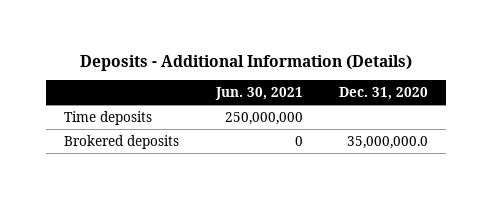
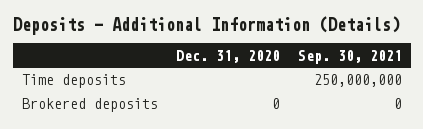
[214,86,303,100] Jun. 30, 2021 -> none
none -> [297,49,402,64] Sep. 30, 2021
[347,135,429,149] 35,000,000.0 -> [271,98,280,110] 0

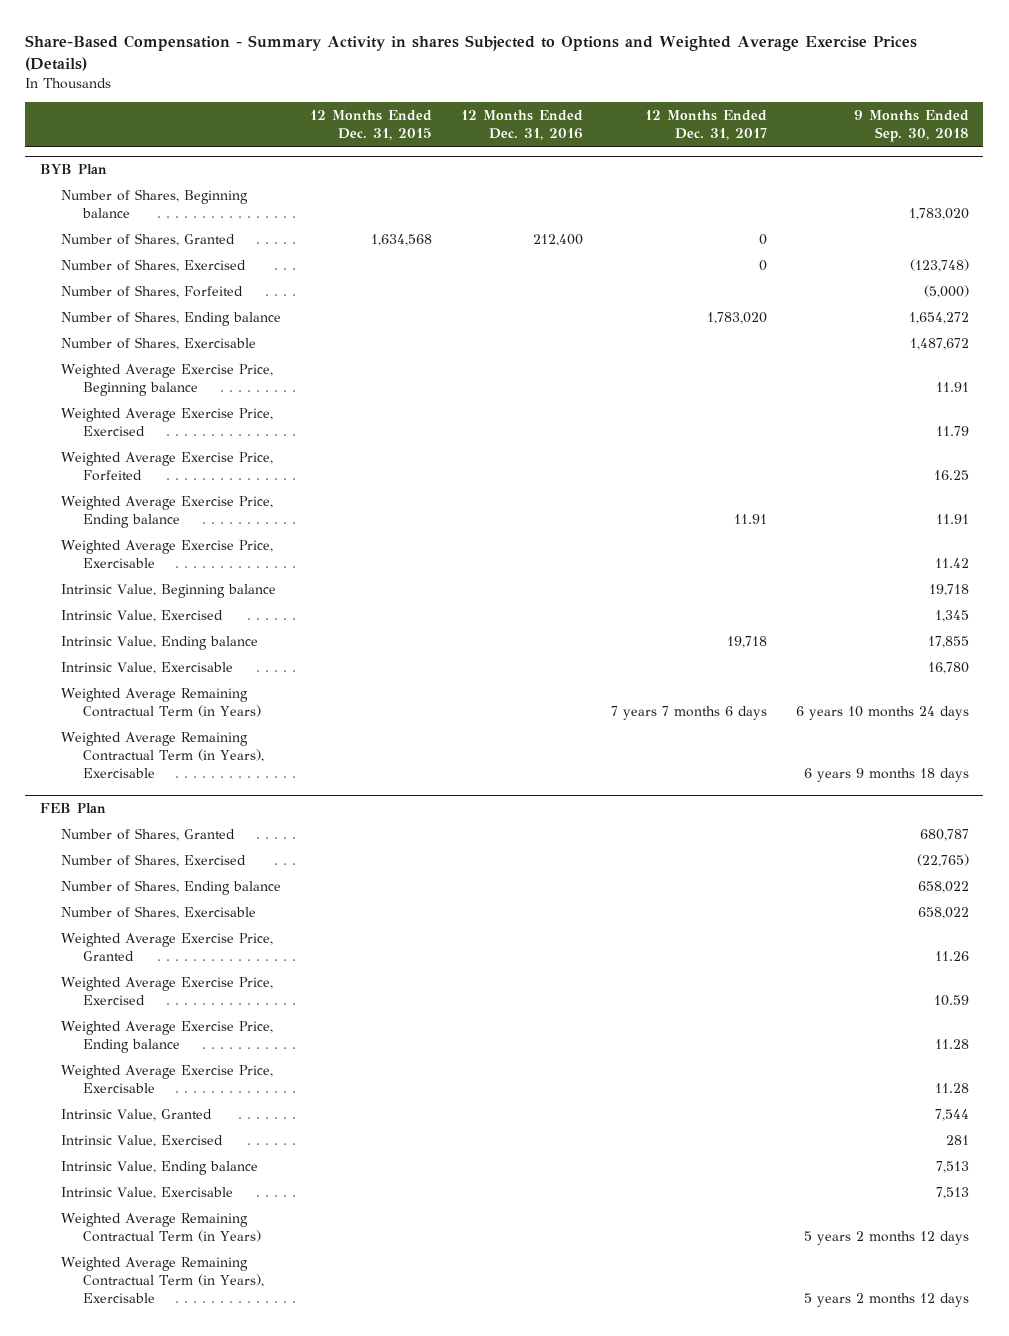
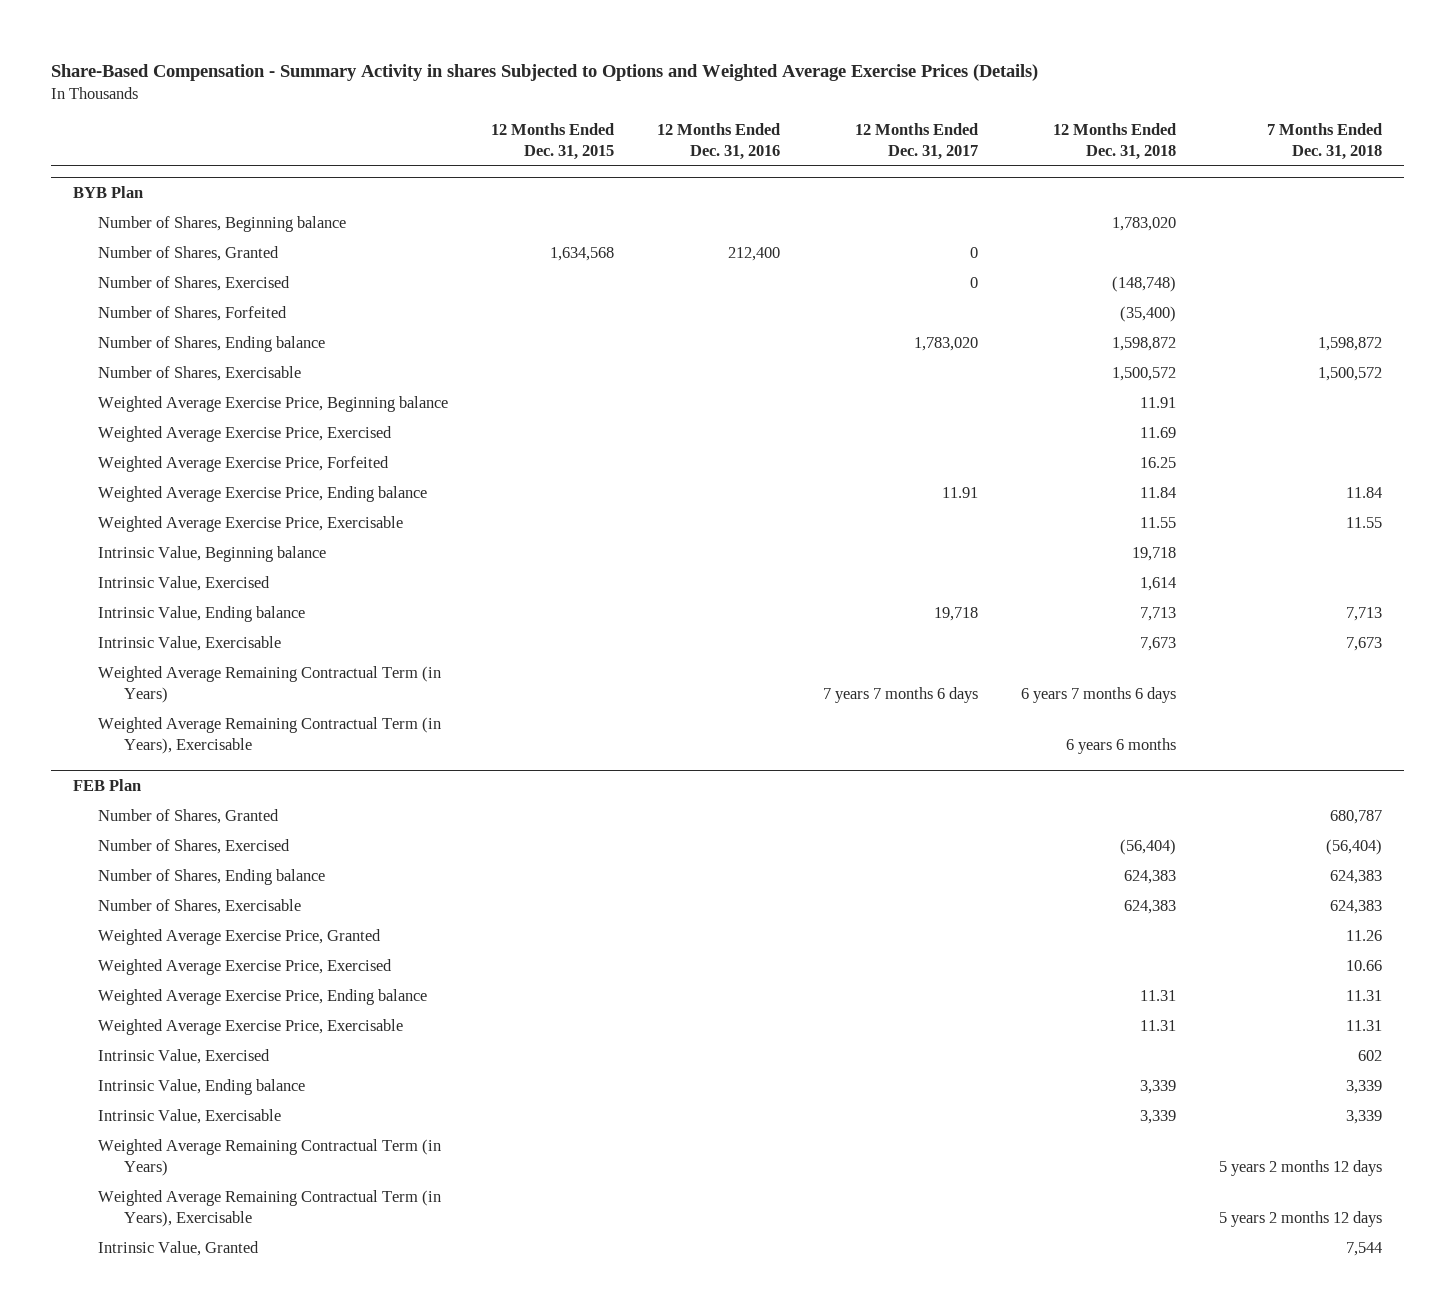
[854,109,970,143] 9 Months Ended Sep. 30, 2018 -> none
none -> [1053,123,1177,161] 12 Months Ended Dec. 31, 2018
none -> [1267,123,1383,161] 7 Months Ended Dec. 31, 2018
[61,1108,213,1121] Intrinsic Value, Granted -> [98,1241,260,1257] Intrinsic Value, Granted

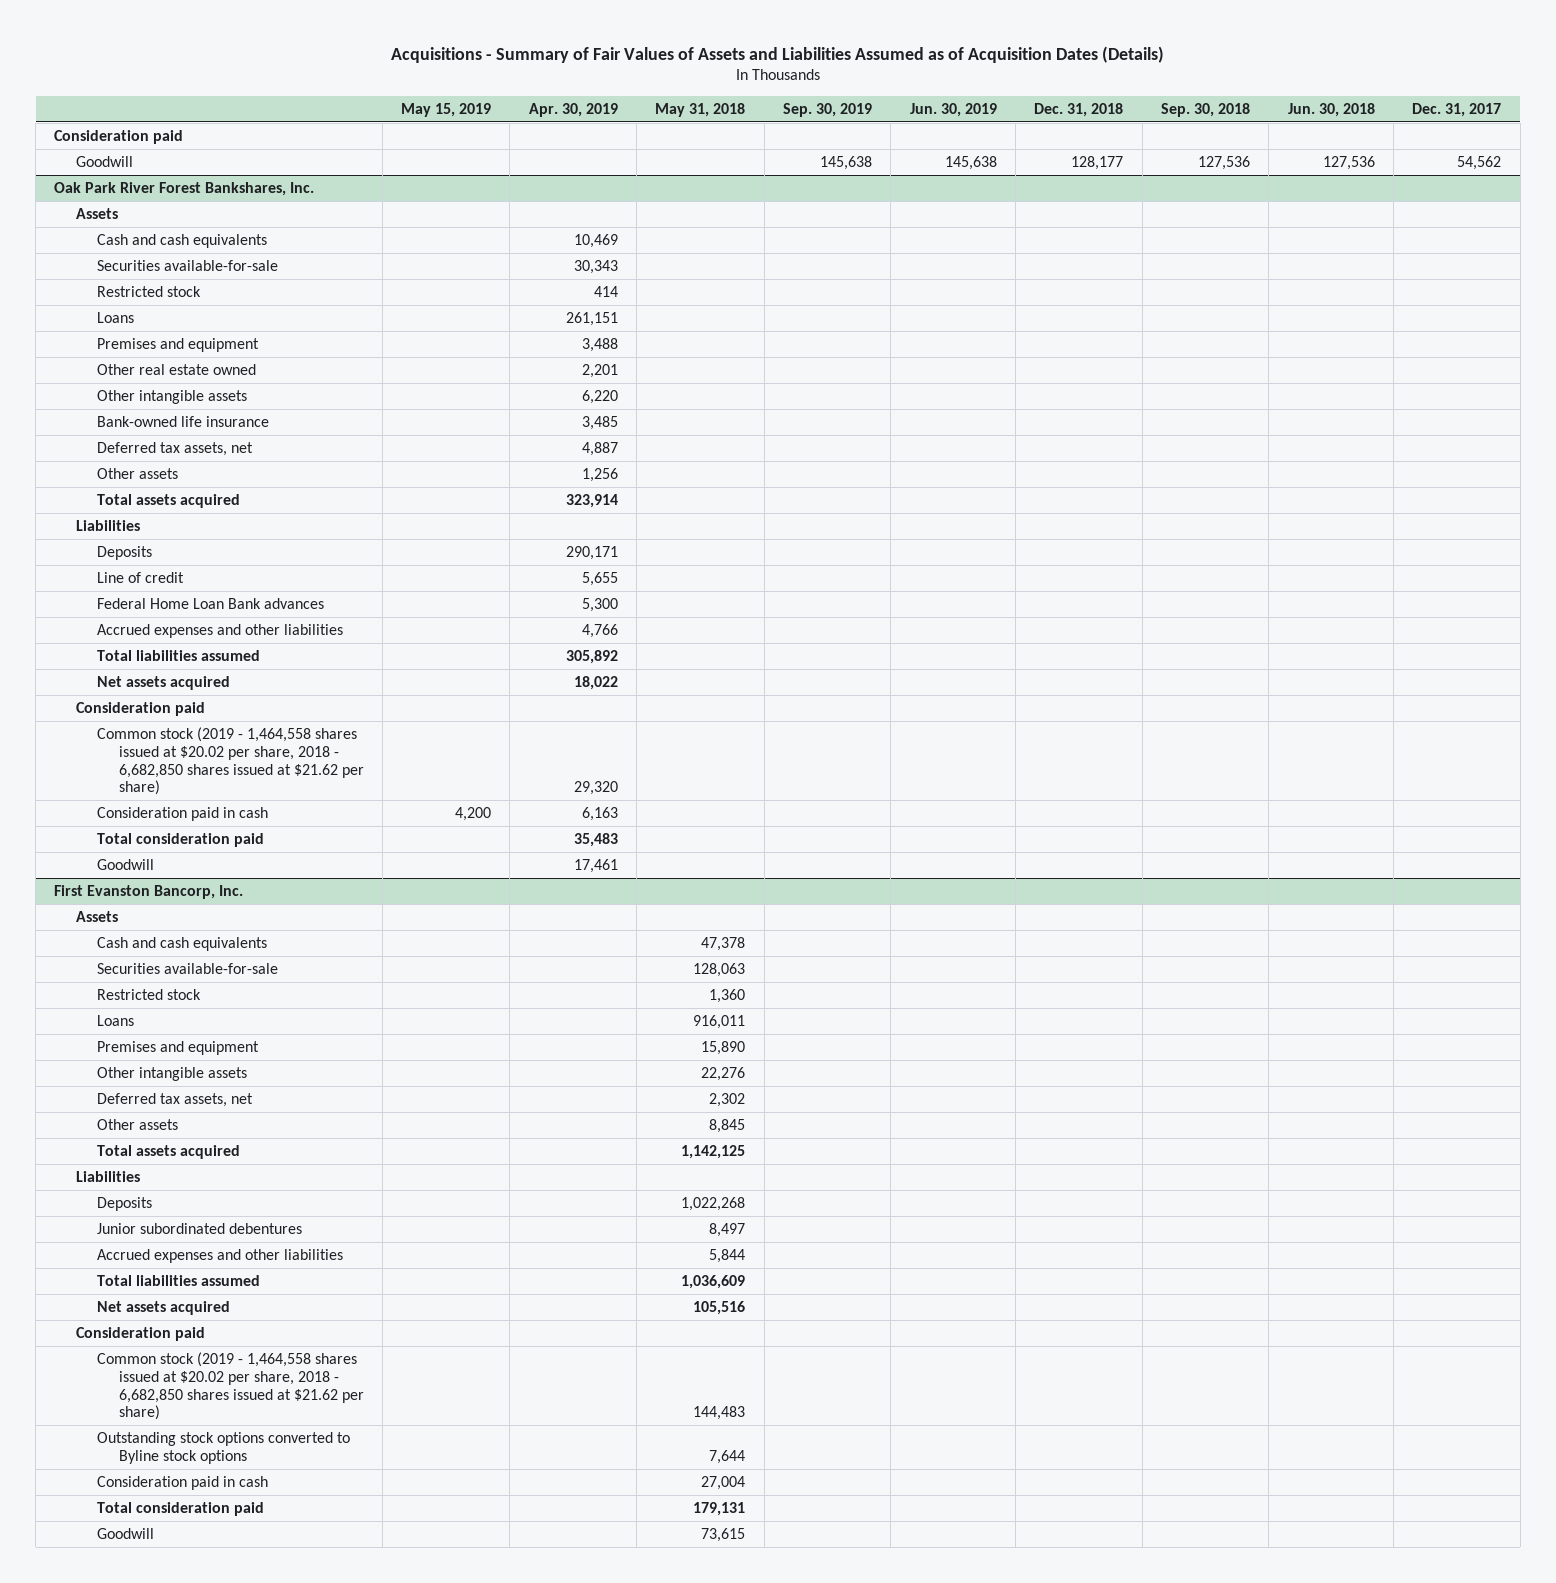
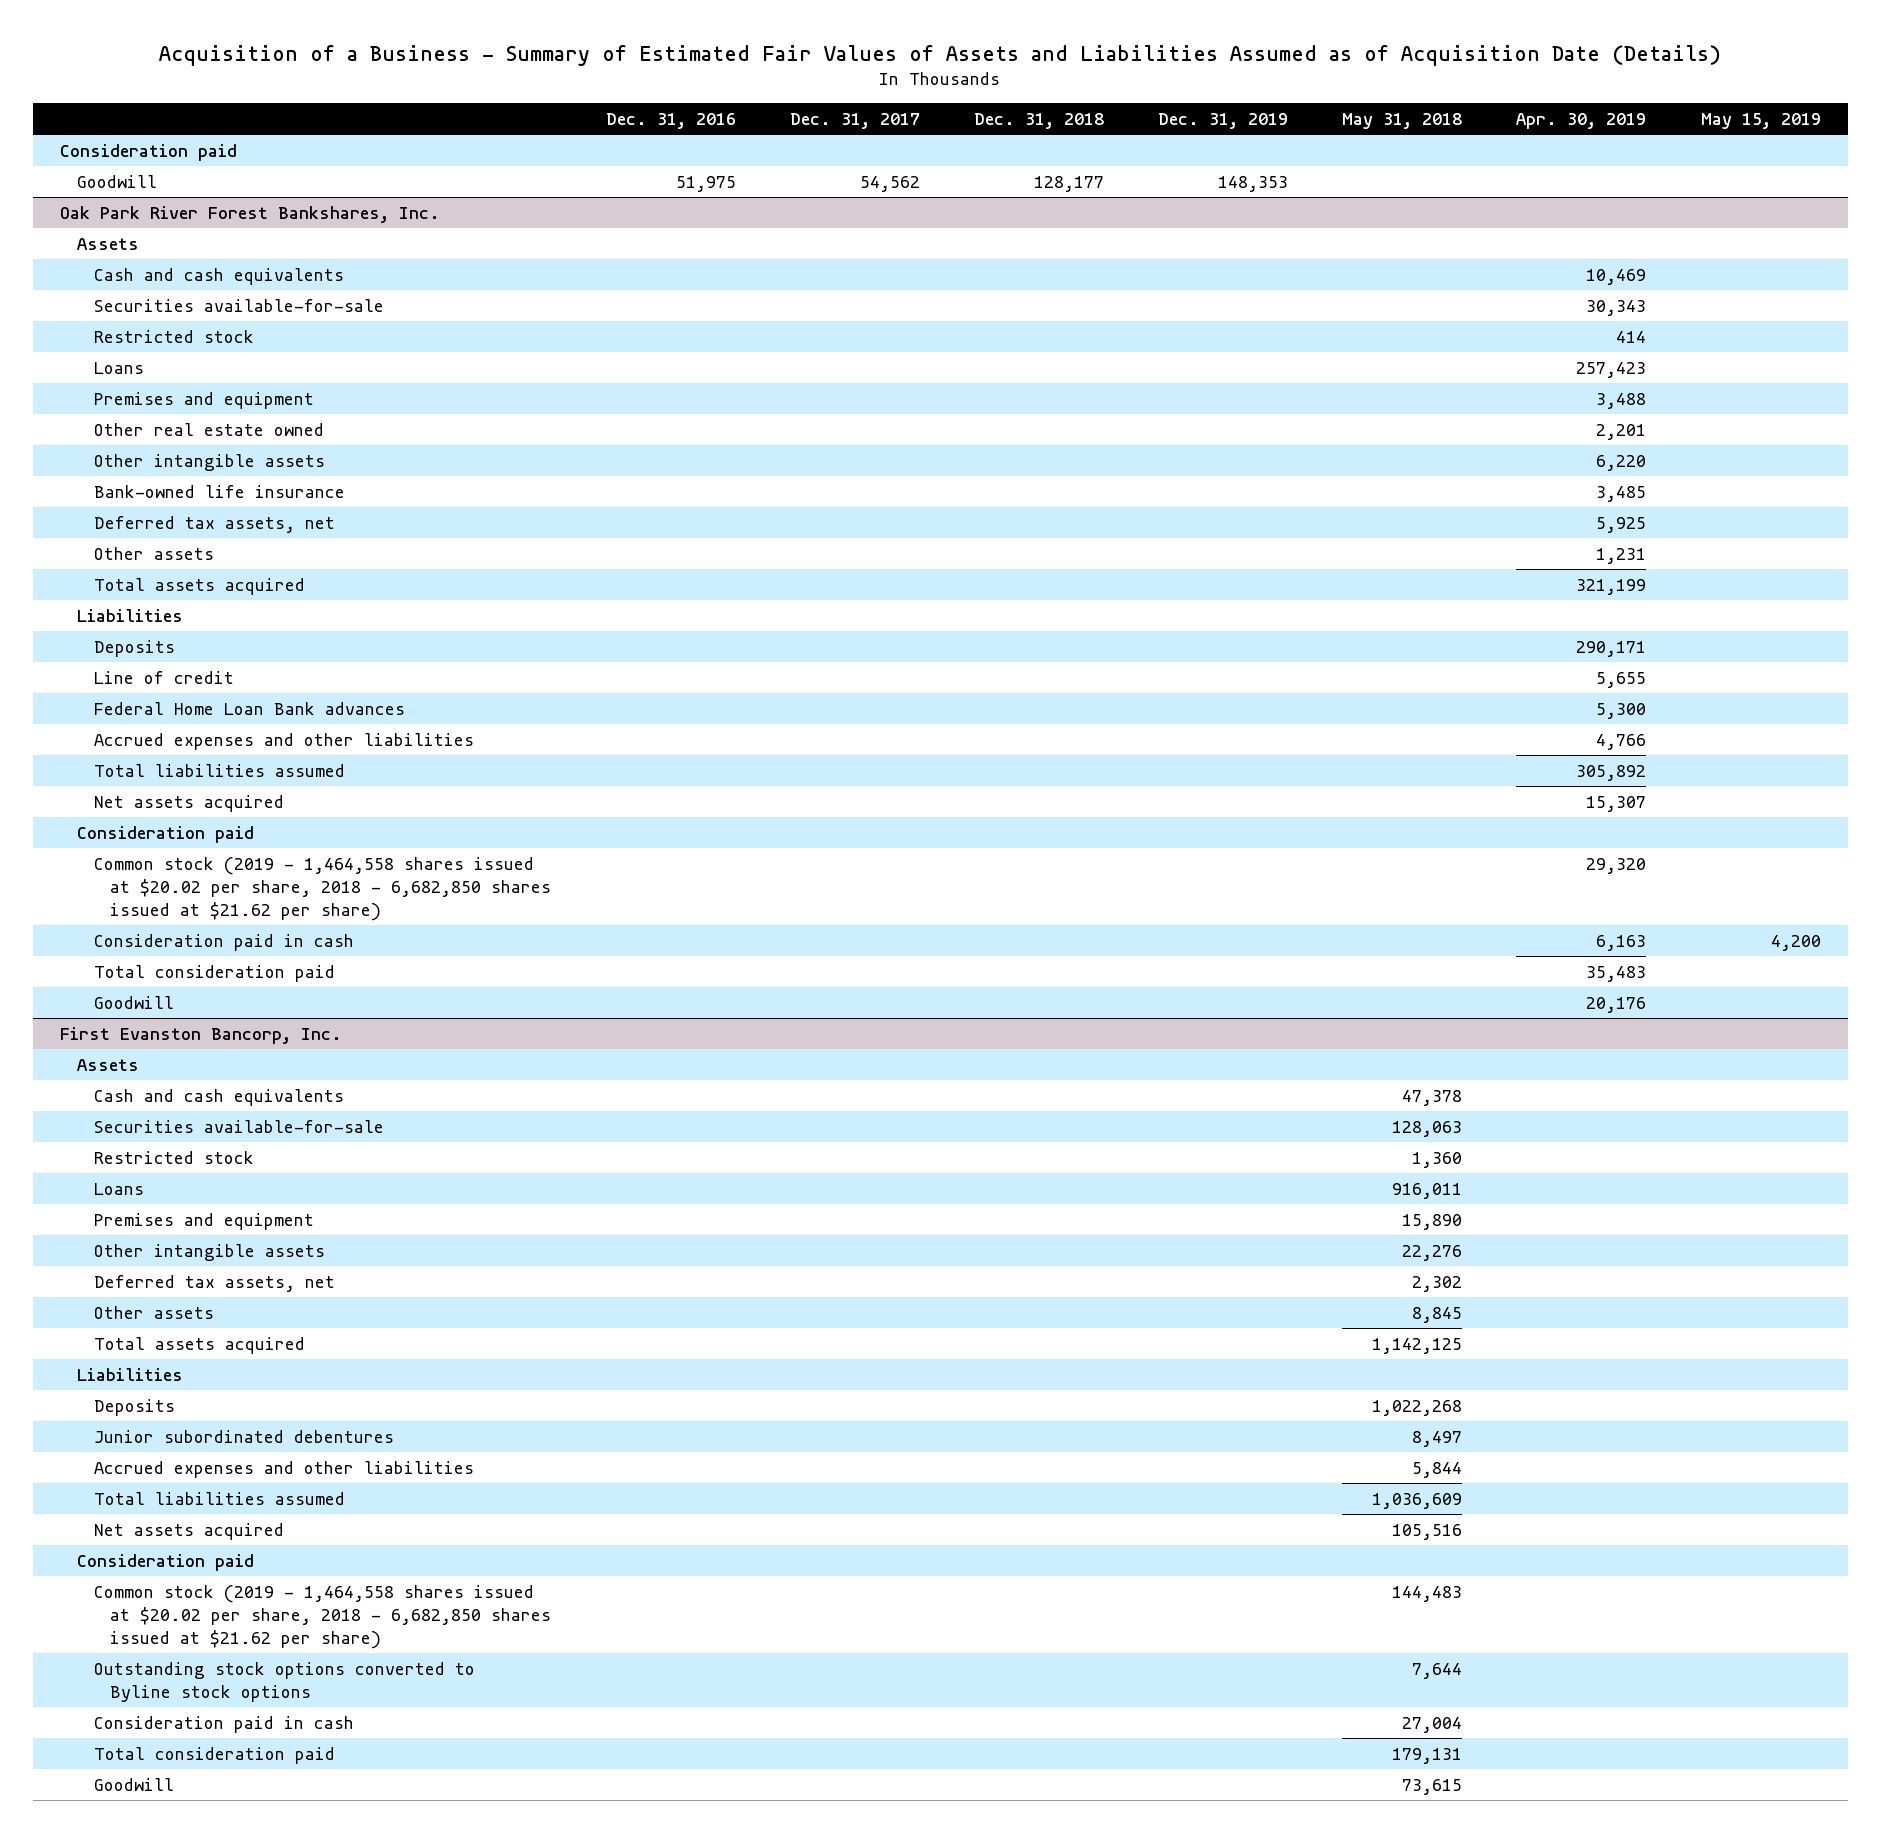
[390,45,1164,63] Acquisitions - Summary of Fair Values of Assets and Liabilities Assumed as of Acquisition Dates (Details) -> [159,44,1722,66] Acquisition of a Business - Summary of Estimated Fair Values of Assets and Liabilities Assumed as of Acquisition Date (Details)
[783,102,873,117] Sep. 30, 2019 -> none
[909,102,997,117] Jun. 30, 2019 -> none
[1161,102,1251,117] Sep. 30, 2018 -> none
[1287,102,1375,117] Jun. 30, 2018 -> none
none -> [605,113,736,130] Dec. 31, 2016
none -> [1158,113,1289,130] Dec. 31, 2019
[565,311,618,326] 261,151 -> [1576,361,1647,378] 257,423
[581,441,618,456] 4,887 -> [1596,516,1647,533] 5,925
[581,467,618,482] 1,256 -> [1596,547,1647,564] 1,231
[565,493,618,508] 323,914 -> [1576,578,1647,595] 321,199
[573,675,618,690] 18,022 -> [1586,795,1647,812] 15,307
[573,858,618,873] 17,461 -> [1586,996,1647,1013] 20,176

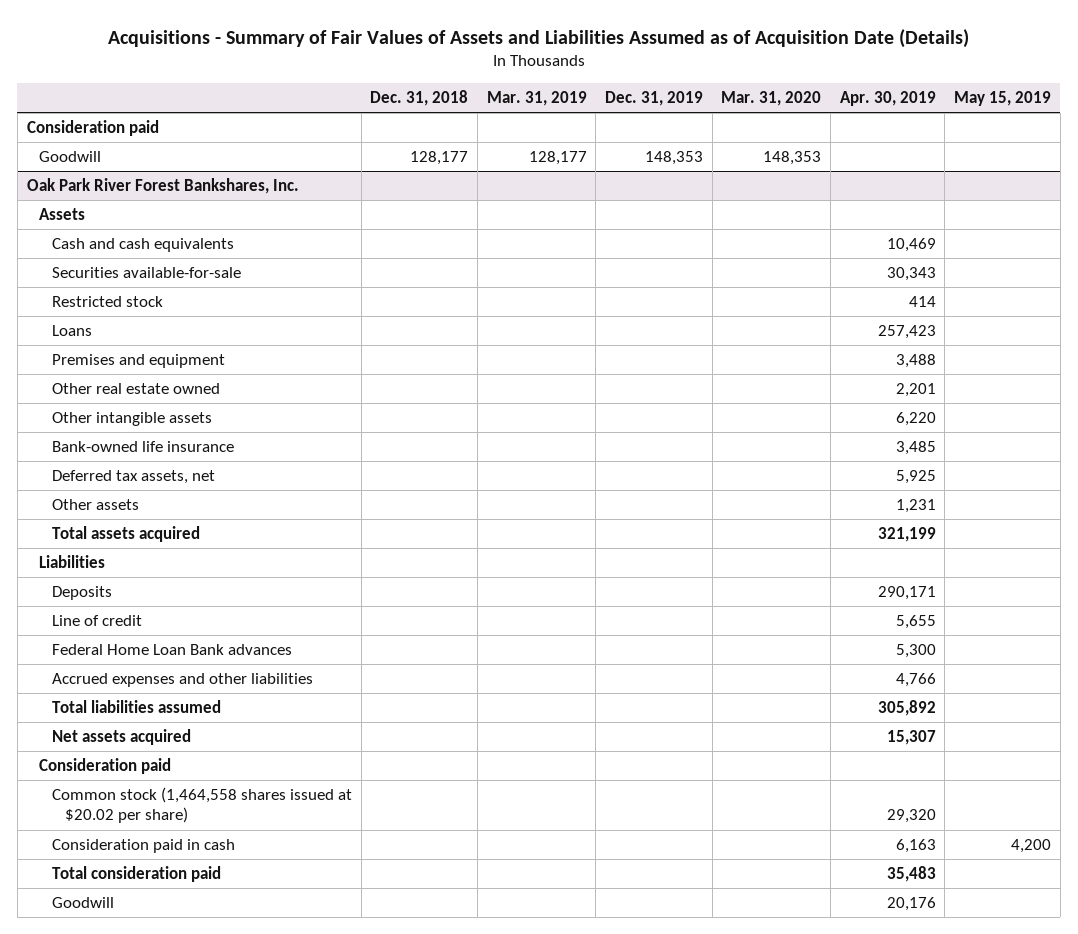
[159,44,1722,66] Acquisition of a Business - Summary of Estimated Fair Values of Assets and Liabilities Assumed as of Acquisition Date (Details) -> [107,28,969,48] Acquisitions - Summary of Fair Values of Assets and Liabilities Assumed as of Acquisition Date (Details)
[605,113,736,130] Dec. 31, 2016 -> none
[789,113,920,130] Dec. 31, 2017 -> none
[1342,113,1463,130] May 31, 2018 -> none
none -> [486,91,587,107] Mar. 31, 2019
none -> [721,91,822,107] Mar. 31, 2020
[93,856,552,921] Common stock (2019 - 1,464,558 shares issued at $20.02 per share, 2018 - 6,682,850 shares issued at $21.62 per share) -> [52,787,353,824] Common stock (1,464,558 shares issued at $20.02 per share)
[59,1026,342,1044] First Evanston Bancorp, Inc. -> none
[76,1058,139,1071] Assets -> none
[93,1088,344,1106] Cash and cash equivalents -> none
[93,1119,384,1133] Securities available-for-sale -> none
[93,1150,254,1164] Restricted stock -> none
[93,1182,144,1195] Loans -> none
[93,1212,314,1230] Premises and equipment -> none
[93,1243,325,1261] Other intangible assets -> none
[93,1274,335,1292] Deferred tax assets, net -> none
[93,1305,214,1319] Other assets -> none
[93,1336,305,1354] Total assets acquired -> none
[76,1367,183,1381] Liabilities -> none
[93,1398,175,1416] Deposits -> none
[93,1429,394,1443] Junior subordinated debentures -> none
[93,1460,474,1478] Accrued expenses and other liabilities -> none
[93,1491,345,1505] Total liabilities assumed -> none
[93,1522,284,1540] Net assets acquired -> none
[76,1553,254,1571] Consideration paid -> none
[93,1584,552,1649] Common stock (2019 - 1,464,558 shares issued at $20.02 per share, 2018 - 6,682,850 shares issued at $21.62 per share) -> none
[93,1661,475,1702] Outstanding stock options converted to Byline stock options -> none
[93,1715,354,1733] Consideration paid in cash -> none
[93,1746,335,1764] Total consideration paid -> none
[93,1777,174,1791] Goodwill -> none

